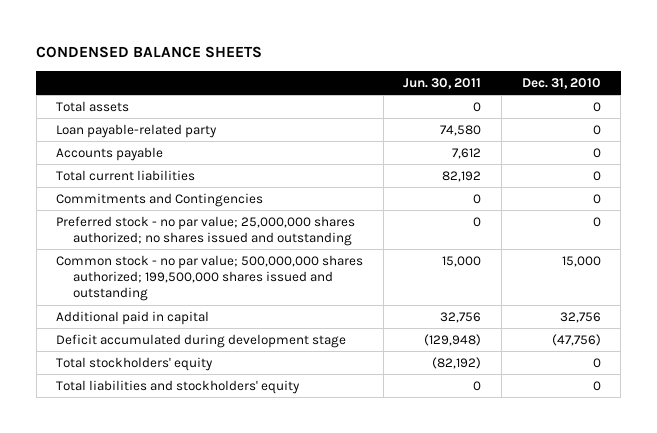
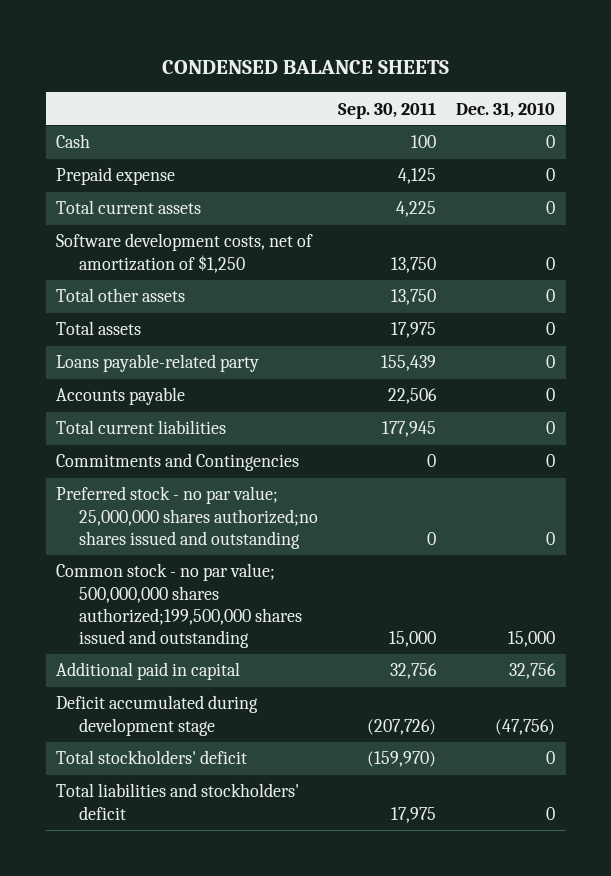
[403,77,482,89] Jun. 30, 2011 -> none
none -> [338,101,437,119] Sep. 30, 2011
none -> [55,134,90,149] Cash
none -> [55,167,175,186] Prepaid expense
none -> [55,200,201,215] Total current assets
none -> [55,233,313,273] Software development costs, net of amortization of $1,250
none -> [55,288,185,303] Total other assets
[56,123,218,138] Loan payable-related party -> [55,354,259,373] Loans payable-related party
[56,215,356,247] Preferred stock - no par value; 25,000,000 shares authorized; no shares issued and outstanding -> [55,486,318,549] Preferred stock - no par value; 25,000,000 shares authorized;no shares issued and outstanding
[56,254,364,302] Common stock - no par value; 500,000,000 shares authorized; 199,500,000 shares issued and outstanding -> [55,563,302,648] Common stock - no par value; 500,000,000 shares authorized;199,500,000 shares issued and outstanding
[56,356,214,371] Total stockholders' equity -> [55,750,247,765] Total stockholders' deficit
[56,379,301,394] Total liabilities and stockholders' equity -> [55,783,299,820] Total liabilities and stockholders' deficit

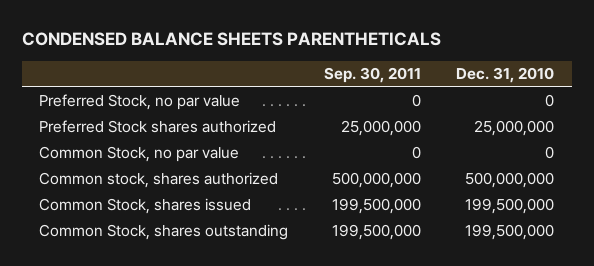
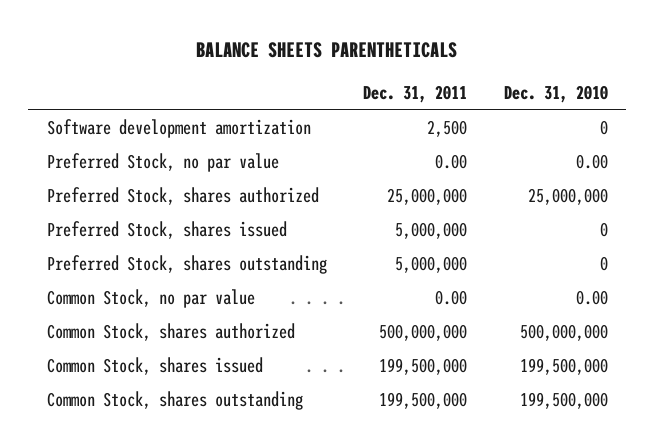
[21,32,441,47] CONDENSED BALANCE SHEETS PARENTHETICALS -> [196,41,458,58] BALANCE SHEETS PARENTHETICALS
[323,66,421,83] Sep. 30, 2011 -> none
none -> [363,84,468,103] Dec. 31, 2011
none -> [46,118,311,138] Software development amortization
[545,94,555,108] 0 -> [575,153,608,169] 0.00
[39,120,277,134] Preferred Stock shares authorized -> [46,186,319,205] Preferred Stock, shares authorized
none -> [46,220,287,239] Preferred Stock, shares issued
none -> [46,254,327,274] Preferred Stock, shares outstanding
[545,146,555,160] 0 -> [575,289,608,305] 0.00
[39,172,279,189] Common stock, shares authorized -> [46,322,295,341] Common Stock, shares authorized

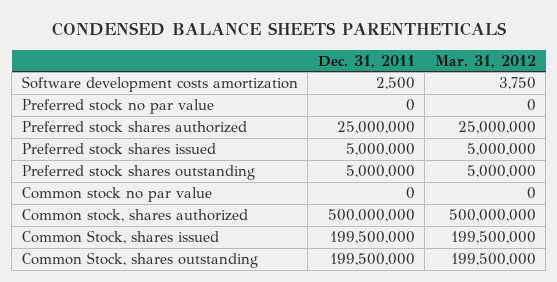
[196,41,458,58] BALANCE SHEETS PARENTHETICALS -> [51,21,506,36] CONDENSED BALANCE SHEETS PARENTHETICALS
[503,84,608,103] Dec. 31, 2010 -> none
none -> [434,54,536,68] Mar. 31, 2012
[46,118,311,138] Software development amortization -> [21,75,298,92] Software development costs amortization
[46,152,279,172] Preferred Stock, no par value -> [21,98,214,114] Preferred stock no par value
[435,153,468,169] 0.00 -> [405,98,415,111] 0
[46,186,319,205] Preferred Stock, shares authorized -> [21,120,247,133] Preferred stock shares authorized
[46,220,287,239] Preferred Stock, shares issued -> [21,142,216,155] Preferred stock shares issued
[46,254,327,274] Preferred Stock, shares outstanding -> [21,164,255,180] Preferred stock shares outstanding
[46,288,255,308] Common Stock, no par value -> [21,186,212,202] Common stock no par value
[435,289,468,305] 0.00 -> [405,186,415,199] 0
[46,322,295,341] Common Stock, shares authorized -> [21,208,248,222] Common stock, shares authorized

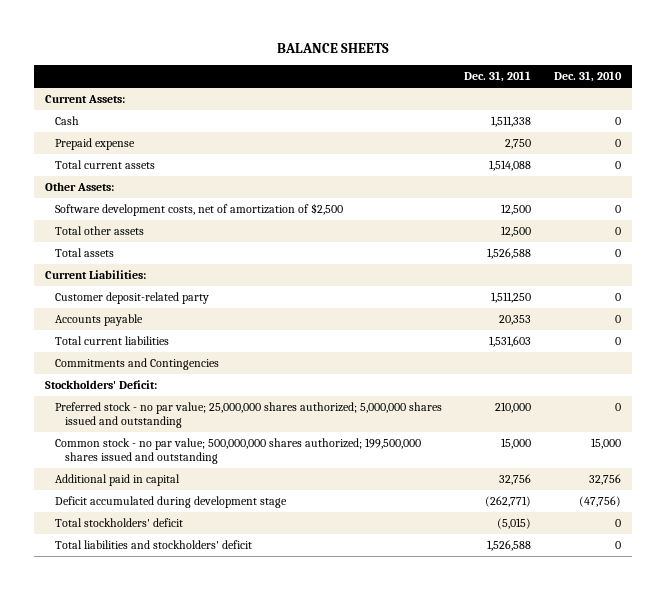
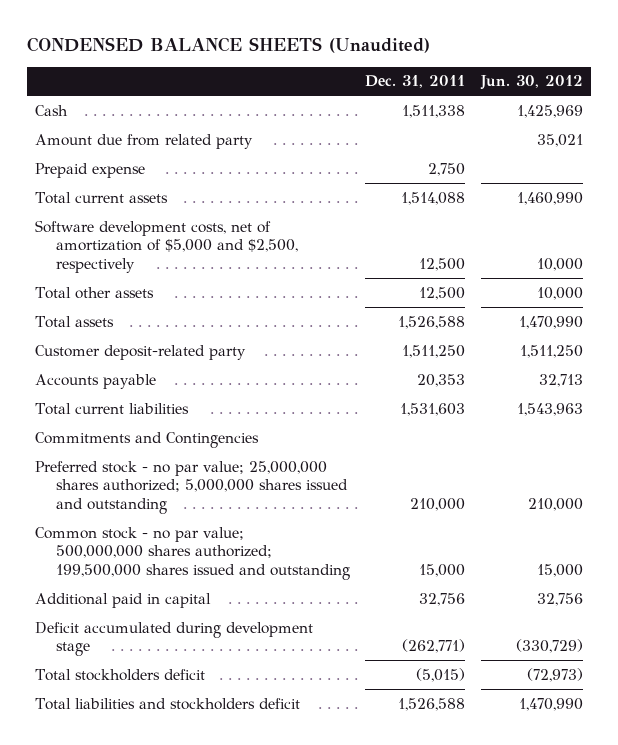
[276,42,389,53] BALANCE SHEETS -> [26,36,430,53] CONDENSED BALANCE SHEETS (Unaudited)
[553,71,622,83] Dec. 31, 2010 -> none
none -> [480,75,584,91] Jun. 30, 2012
[44,95,125,104] Current Assets: -> none
none -> [34,133,253,149] Amount due from related party
[44,182,114,192] Other Assets: -> none
[55,203,344,217] Software development costs, net of amortization of $2,500 -> [34,219,298,273] Software development costs, net of amortization of $5,000 and $2,500, respectively
[44,270,146,280] Current Liabilities: -> none
[44,380,157,390] Stockholders' Deficit: -> none
[55,518,184,528] Total stockholders' deficit -> [34,668,205,681] Total stockholders deficit
[55,540,253,550] Total liabilities and stockholders' deficit -> [34,697,300,710] Total liabilities and stockholders deficit

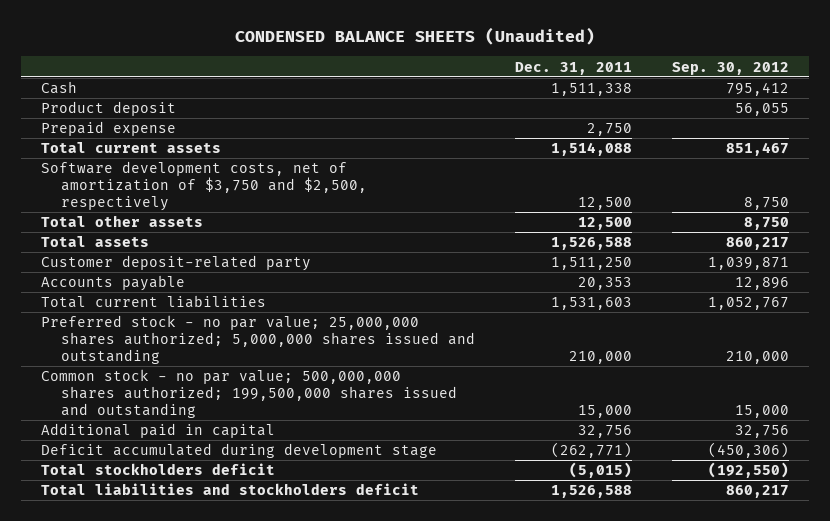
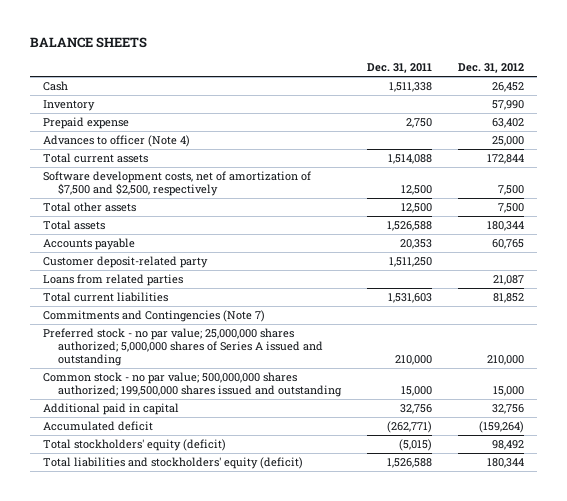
[234,27,595,46] CONDENSED BALANCE SHEETS (Unaudited) -> [29,36,147,48] BALANCE SHEETS
[671,61,789,75] Sep. 30, 2012 -> none
none -> [458,63,525,74] Dec. 31, 2012
[40,101,176,117] Product deposit -> none
none -> [42,100,95,112] Inventory
none -> [42,135,190,148] Advances to officer (Note 4)
[40,161,367,211] Software development costs, net of amortization of $3,750 and $2,500, respectively -> [42,171,311,197] Software development costs, net of amortization of $7,500 and $2,500, respectively
[40,255,311,272] Customer deposit-related party -> [42,256,208,269] Customer deposit-related party
none -> [42,274,183,287] Loans from related parties
none -> [42,310,265,323] Commitments and Contingencies (Note 7)
[40,315,475,364] Preferred stock - no par value; 25,000,000 shares authorized; 5,000,000 shares issued and outstanding -> [42,328,324,367] Preferred stock - no par value; 25,000,000 shares authorized; 5,000,000 shares of Series A issued and outstanding
[40,443,437,459] Deficit accumulated during development stage -> [42,421,153,432] Accumulated deficit
[40,463,275,476] Total stockholders deficit -> [42,439,226,452] Total stockholders' equity (deficit)
[40,483,419,496] Total liabilities and stockholders deficit -> [42,457,303,470] Total liabilities and stockholders' equity (deficit)

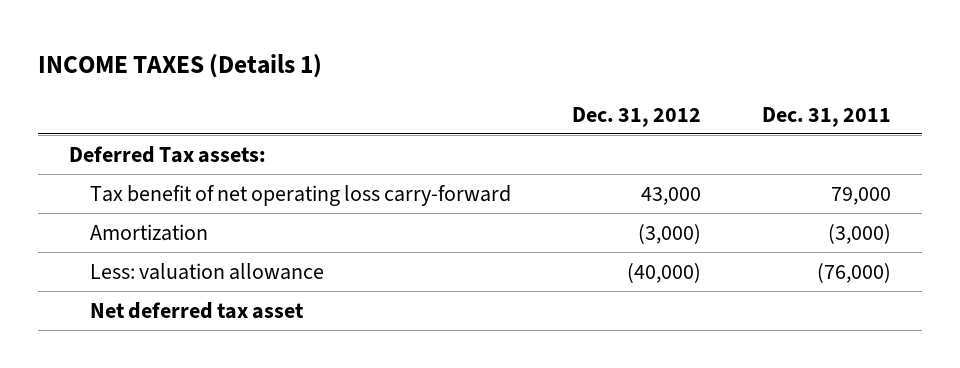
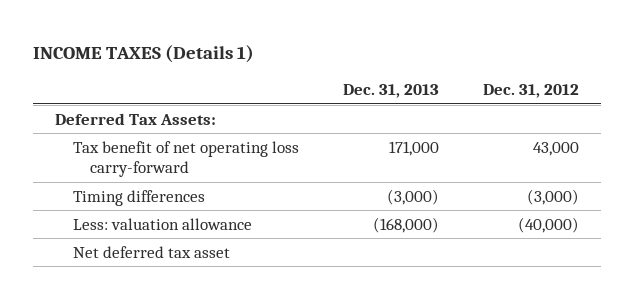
[762,106,892,127] Dec. 31, 2011 -> none
none -> [342,83,439,98] Dec. 31, 2013
[69,145,267,163] Deferred Tax assets: -> [55,112,217,125] Deferred Tax Assets:
[89,223,208,241] Amortization -> [72,189,205,206] Timing differences

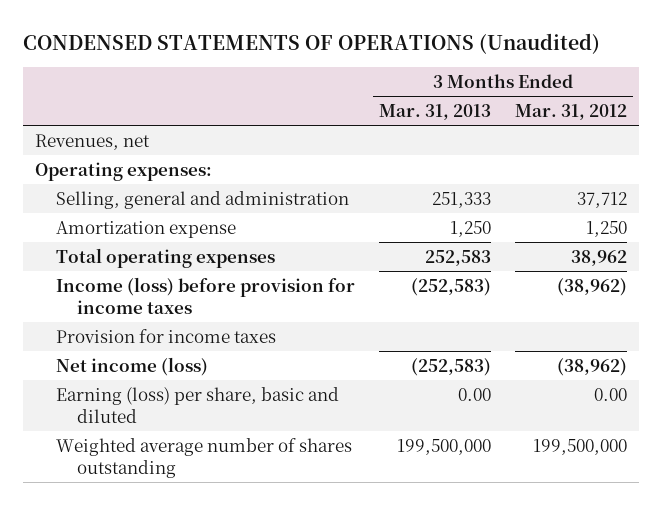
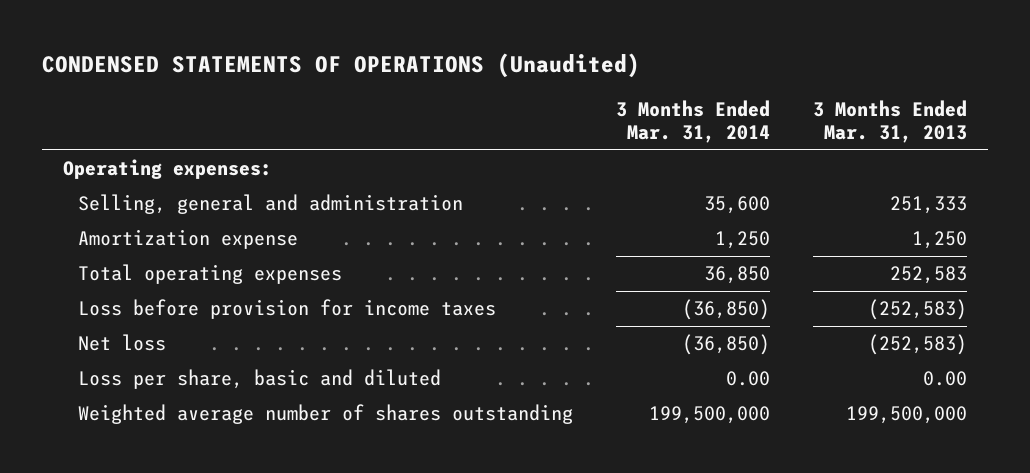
[514,103,627,120] Mar. 31, 2012 -> none
none -> [615,100,770,144] 3 Months Ended Mar. 31, 2014
[35,133,151,150] Revenues, net -> none
[55,328,276,343] Provision for income taxes -> none
[55,276,355,314] Income (loss) before provision for income taxes -> [77,299,496,320] Loss before provision for income taxes
[55,356,208,376] Net income (loss) -> [77,334,166,352] Net loss
[55,386,339,423] Earning (loss) per share, basic and diluted -> [77,369,441,390] Loss per share, basic and diluted

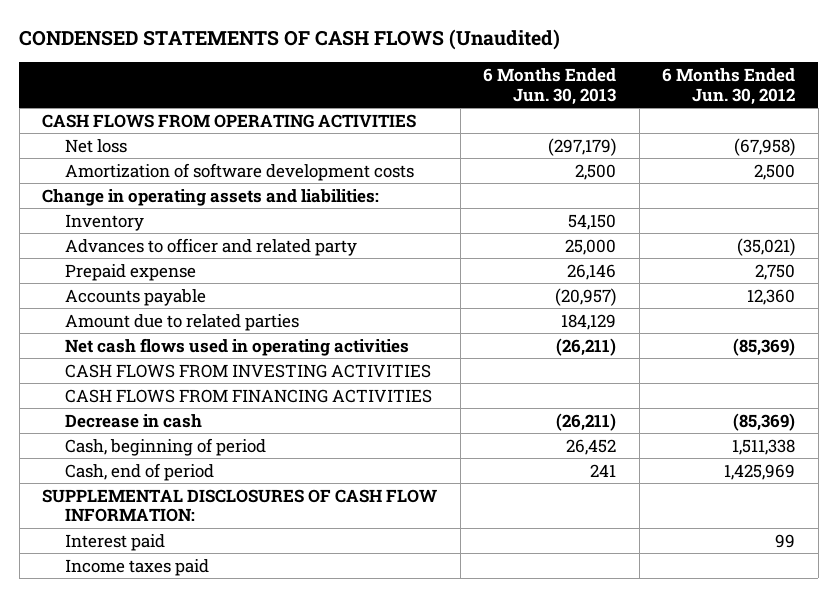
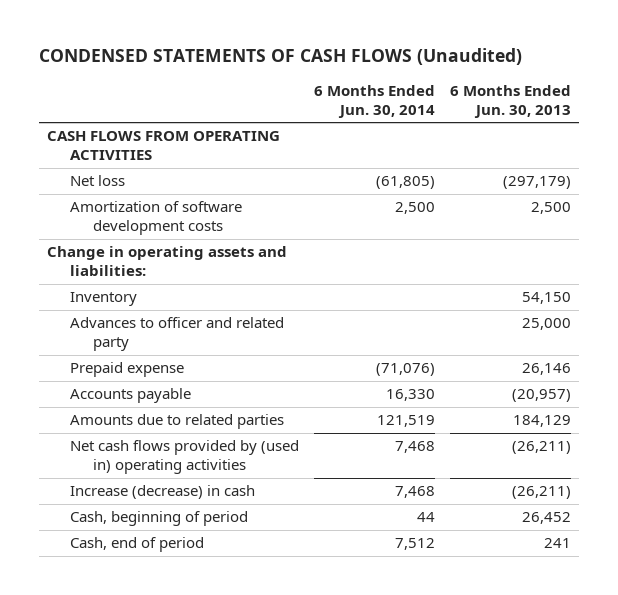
[662,68,796,105] 6 Months Ended Jun. 30, 2012 -> none
none -> [313,84,435,118] 6 Months Ended Jun. 30, 2014
[65,363,432,378] CASH FLOWS FROM INVESTING ACTIVITIES -> none
[65,388,433,403] CASH FLOWS FROM FINANCING ACTIVITIES -> none
[65,313,300,331] Amount due to related parties -> [69,414,284,430] Amounts due to related parties
[65,337,410,356] Net cash flows used in operating activities -> [69,440,299,475] Net cash flows provided by (used in) operating activities
[65,413,203,428] Decrease in cash -> [69,485,255,500] Increase (decrease) in cash
[42,488,438,523] SUPPLEMENTAL DISCLOSURES OF CASH FLOW INFORMATION: -> none
[65,533,166,551] Interest paid -> none
[65,558,210,576] Income taxes paid -> none

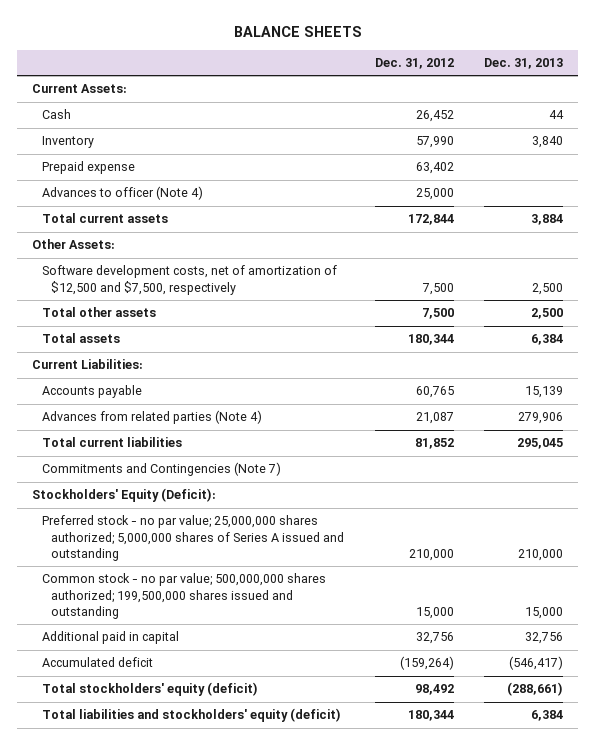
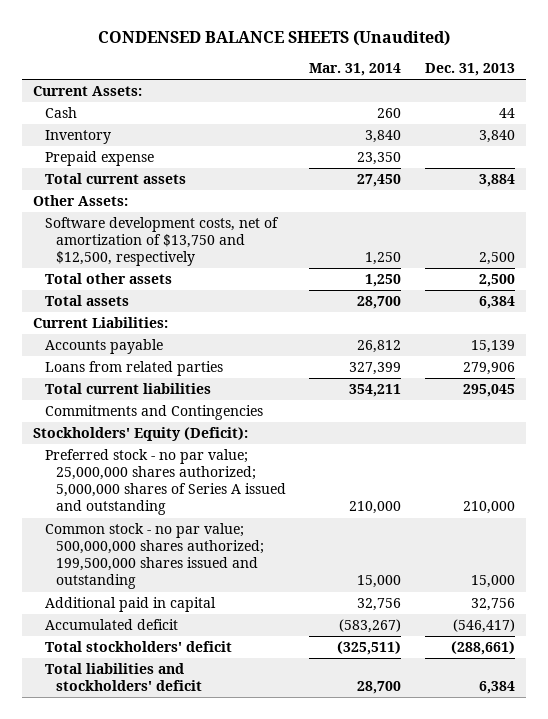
[233,25,362,37] BALANCE SHEETS -> [97,30,450,47] CONDENSED BALANCE SHEETS (Unaudited)
[374,57,454,69] Dec. 31, 2012 -> none
none -> [309,62,402,76] Mar. 31, 2014
[41,186,203,201] Advances to officer (Note 4) -> none
[41,265,337,295] Software development costs, net of amortization of $12,500 and $7,500, respectively -> [44,217,279,267] Software development costs, net of amortization of $13,750 and $12,500, respectively
[41,410,262,425] Advances from related parties (Note 4) -> [44,361,223,377] Loans from related parties
[41,462,281,477] Commitments and Contingencies (Note 7) -> [44,405,263,421] Commitments and Contingencies
[41,682,258,697] Total stockholders' equity (deficit) -> [44,641,232,653] Total stockholders' deficit
[41,708,341,723] Total liabilities and stockholders' equity (deficit) -> [44,663,203,692] Total liabilities and stockholders' deficit

